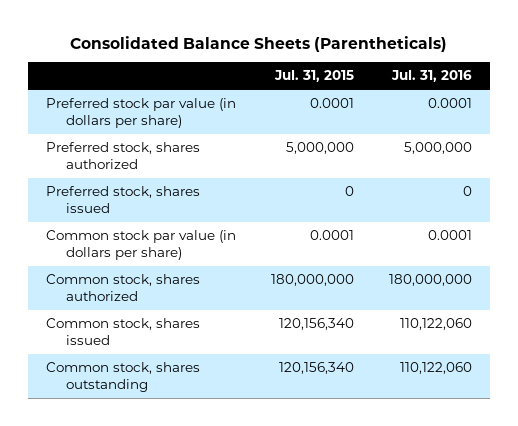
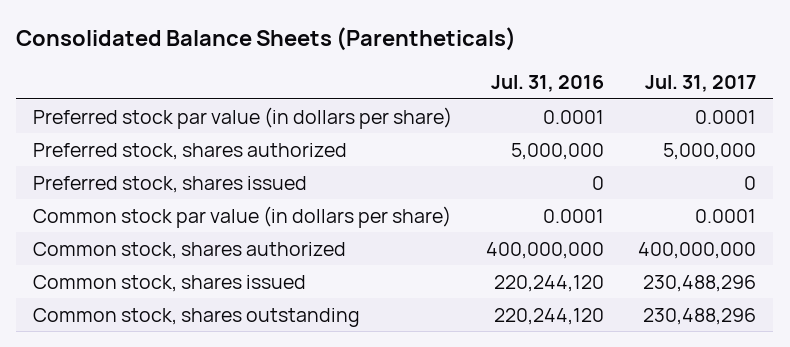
[273,70,354,83] Jul. 31, 2015 -> none
none -> [645,75,757,93] Jul. 31, 2017
[389,274,473,287] 180,000,000 -> [486,241,605,259] 400,000,000
[400,318,473,331] 110,122,060 -> [494,274,605,292] 220,244,120
[400,362,473,375] 110,122,060 -> [494,307,605,325] 220,244,120

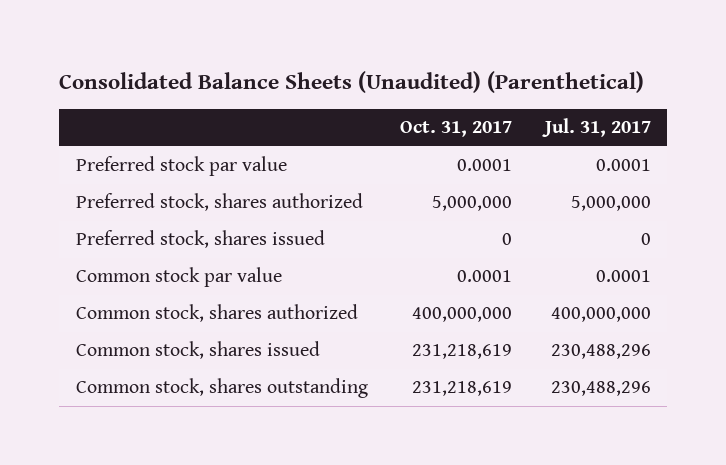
[16,27,517,52] Consolidated Balance Sheets (Parentheticals) -> [59,71,645,94] Consolidated Balance Sheets (Unaudited) (Parenthetical)
[491,75,605,93] Jul. 31, 2016 -> none
none -> [400,121,513,138] Oct. 31, 2017
[33,106,453,129] Preferred stock par value (in dollars per share) -> [75,156,287,177] Preferred stock par value
[33,205,452,228] Common stock par value (in dollars per share) -> [75,267,282,288] Common stock par value

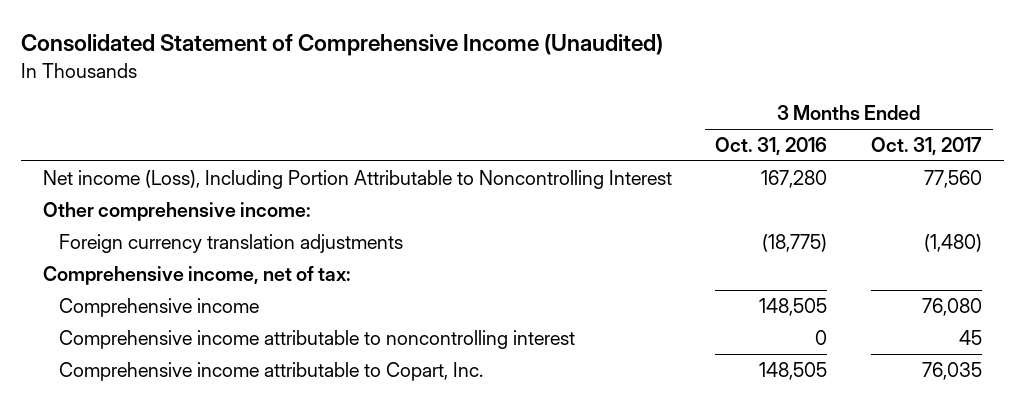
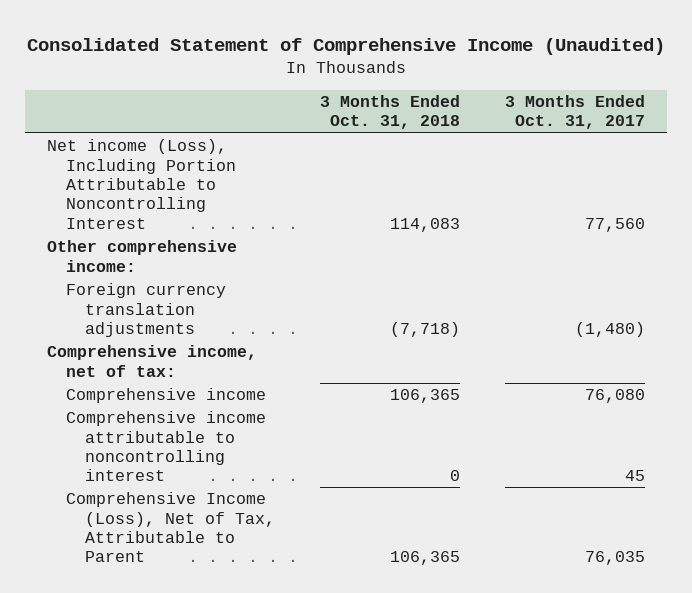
[715,137,828,156] Oct. 31, 2016 -> none
none -> [320,95,461,130] 3 Months Ended Oct. 31, 2018
[58,362,483,382] Comprehensive income attributable to Copart, Inc. -> [66,492,276,563] Comprehensive Income (Loss), Net of Tax, Attributable to Parent

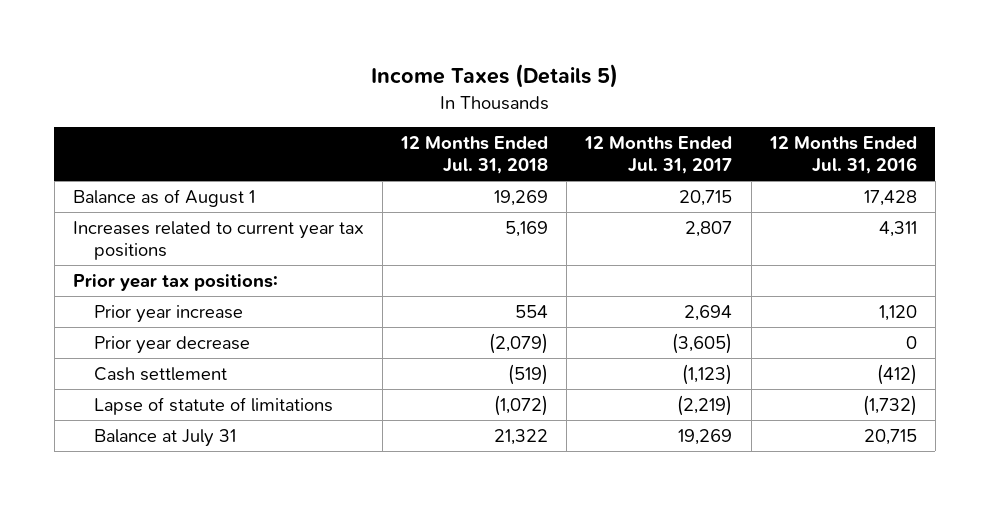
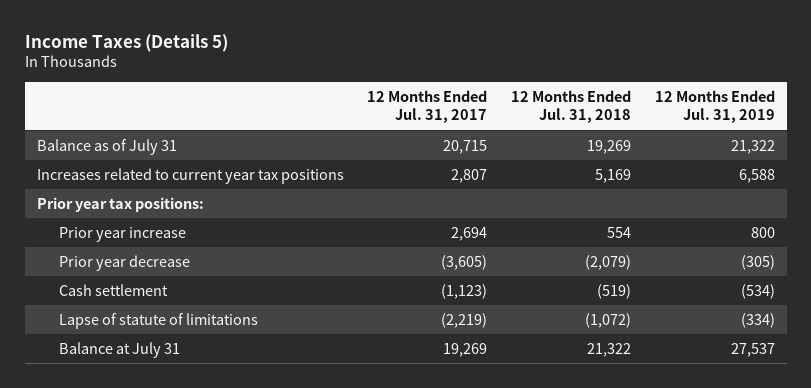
[768,136,917,175] 12 Months Ended Jul. 31, 2016 -> none
none -> [654,89,775,124] 12 Months Ended Jul. 31, 2019
[72,188,255,207] Balance as of August 1 -> [36,138,177,155] Balance as of July 31

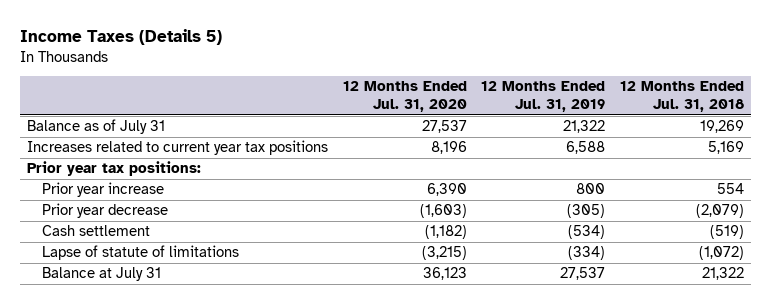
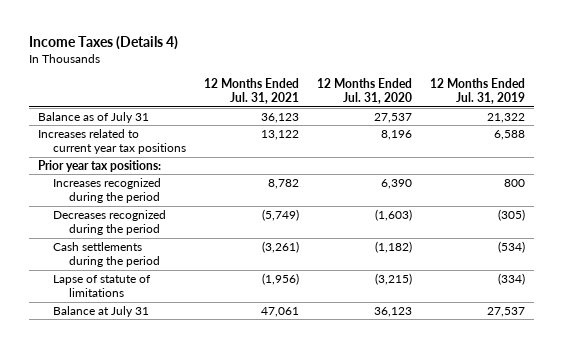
[20,29,223,46] Income Taxes (Details 5) -> [28,36,178,51] Income Taxes (Details 4)
[619,81,744,112] 12 Months Ended Jul. 31, 2018 -> none
none -> [204,77,300,105] 12 Months Ended Jul. 31, 2021
[41,182,164,198] Prior year increase -> [53,177,162,204] Increases recognized during the period
[41,203,168,219] Prior year decrease -> [53,209,167,236] Decreases recognized during the period
[41,225,150,237] Cash settlement -> [53,241,160,268] Cash settlements during the period

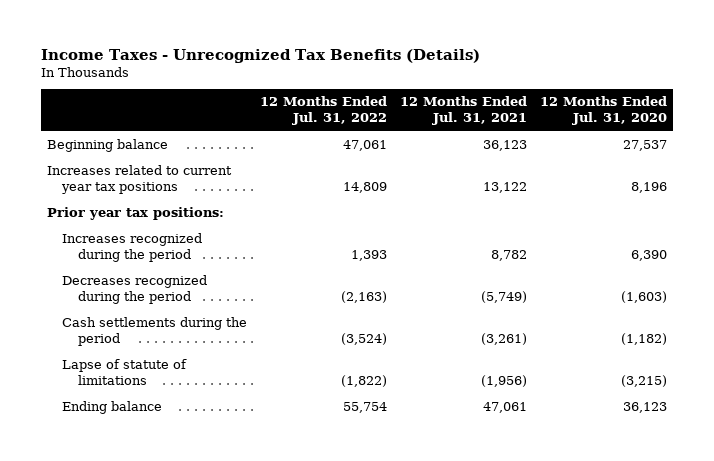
[28,36,178,51] Income Taxes (Details 4) -> [40,48,480,63] Income Taxes - Unrecognized Tax Benefits (Details)
[429,77,525,105] 12 Months Ended Jul. 31, 2019 -> none
none -> [260,96,388,126] 12 Months Ended Jul. 31, 2022
[37,111,149,123] Balance as of July 31 -> [47,139,169,153] Beginning balance
[53,305,150,317] Balance at July 31 -> [62,401,163,415] Ending balance

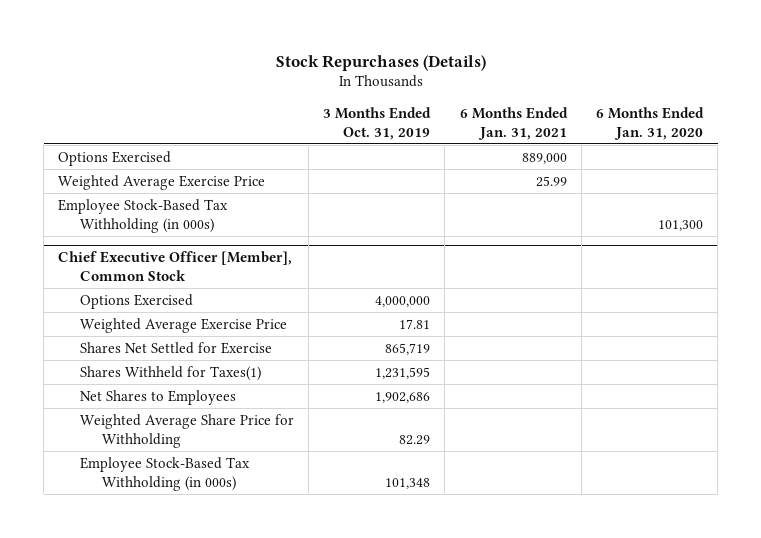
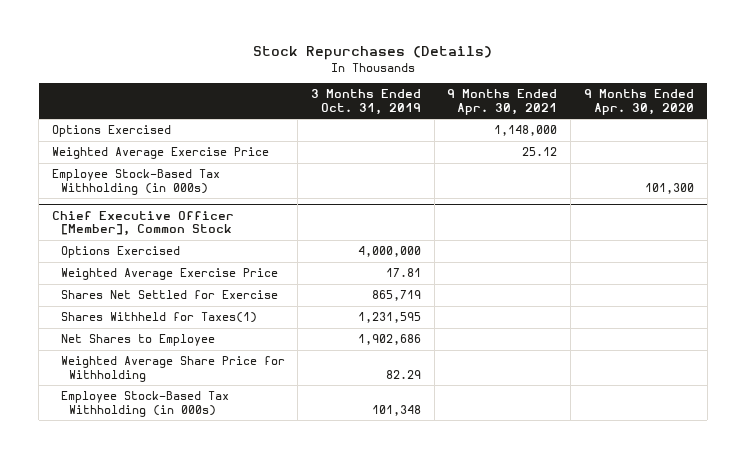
[459,106,568,140] 6 Months Ended Jan. 31, 2021 -> none
[596,106,705,140] 6 Months Ended Jan. 31, 2020 -> none
none -> [447,89,558,115] 9 Months Ended Apr. 30, 2021
none -> [583,89,694,115] 9 Months Ended Apr. 30, 2020
[79,389,236,405] Net Shares to Employees -> [60,334,215,347] Net Shares to Employee

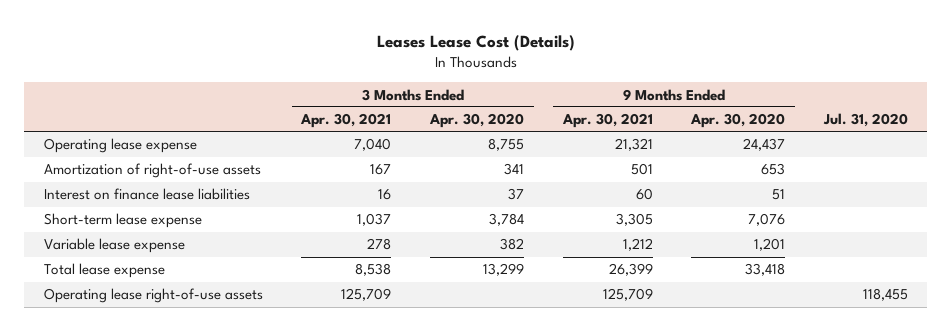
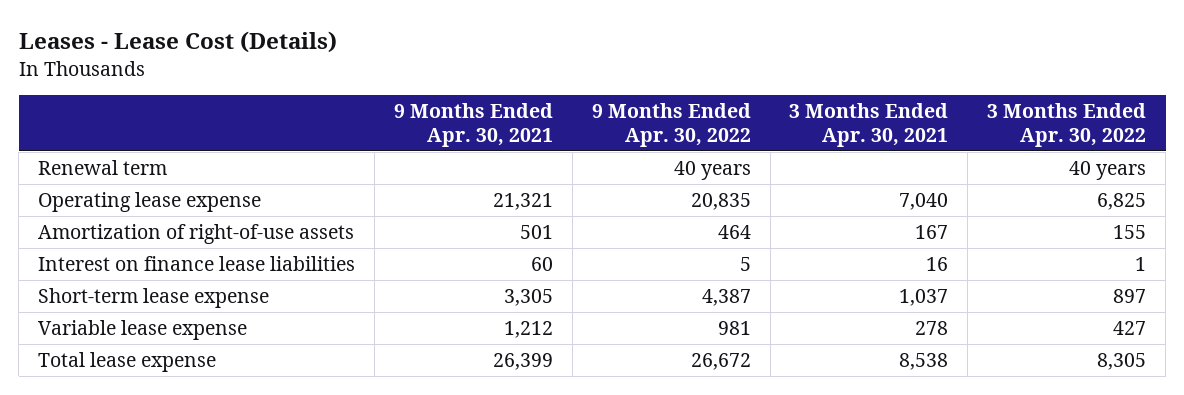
[376,35,575,52] Leases Lease Cost (Details) -> [18,31,337,54] Leases - Lease Cost (Details)
[428,113,524,129] Apr. 30, 2020 -> none
[690,113,786,129] Apr. 30, 2020 -> none
[822,113,908,128] Jul. 31, 2020 -> none
none -> [591,103,751,147] 9 Months Ended Apr. 30, 2022
none -> [987,103,1147,147] 3 Months Ended Apr. 30, 2022
none -> [38,159,168,175] Renewal term
[43,288,263,304] Operating lease right-of-use assets -> none

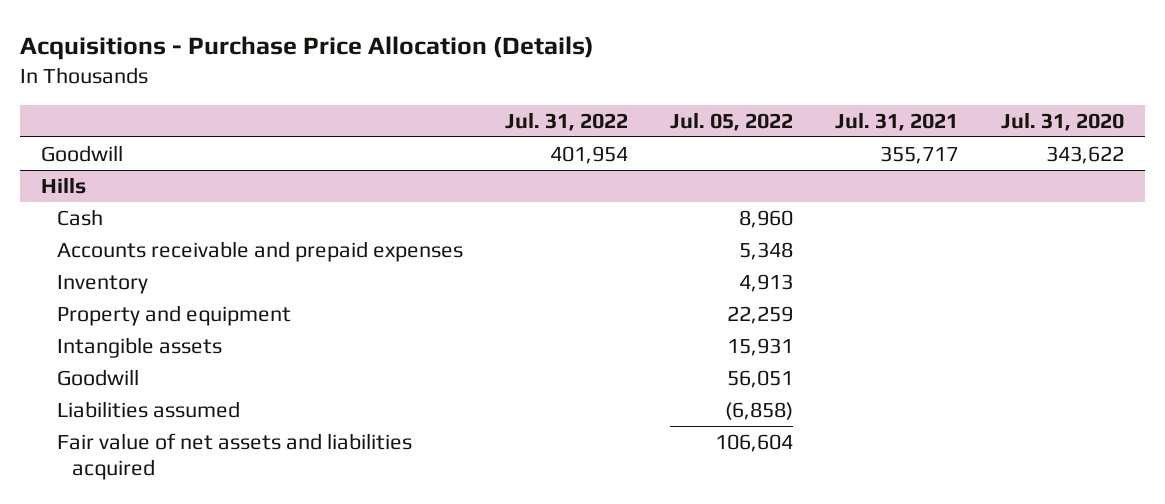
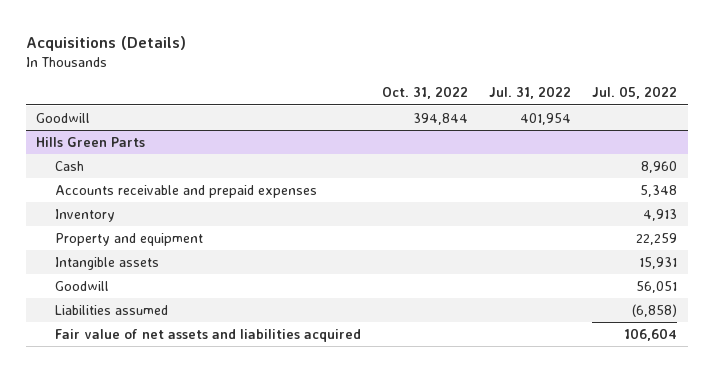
[19,35,594,60] Acquisitions - Purchase Price Allocation (Details) -> [25,35,186,51] Acquisitions (Details)
[835,111,959,131] Jul. 31, 2021 -> none
[1000,111,1124,131] Jul. 31, 2020 -> none
none -> [382,86,469,100] Oct. 31, 2022
[40,177,86,195] Hills -> [36,136,146,147] Hills Green Parts

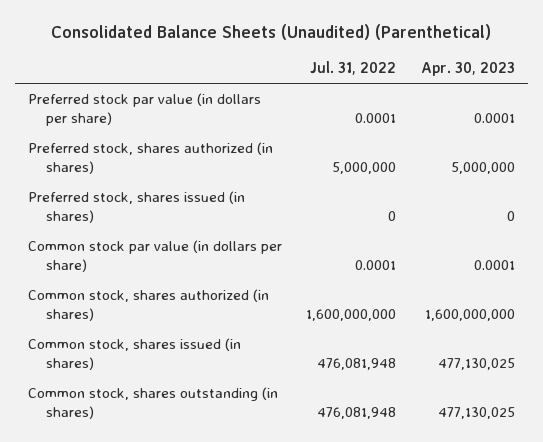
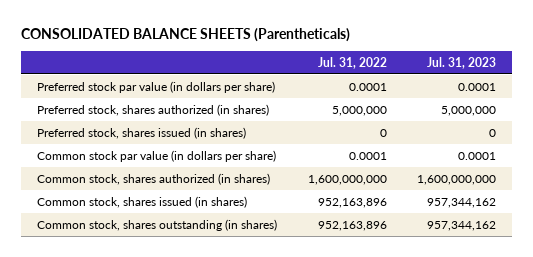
[51,24,492,41] Consolidated Balance Sheets (Unaudited) (Parenthetical) -> [21,28,351,43] CONSOLIDATED BALANCE SHEETS (Parentheticals)
[421,62,516,77] Apr. 30, 2023 -> none
none -> [427,56,497,69] Jul. 31, 2023
[317,357,397,370] 476,081,948 -> [317,197,387,208] 952,163,896
[317,406,397,419] 476,081,948 -> [317,220,387,231] 952,163,896

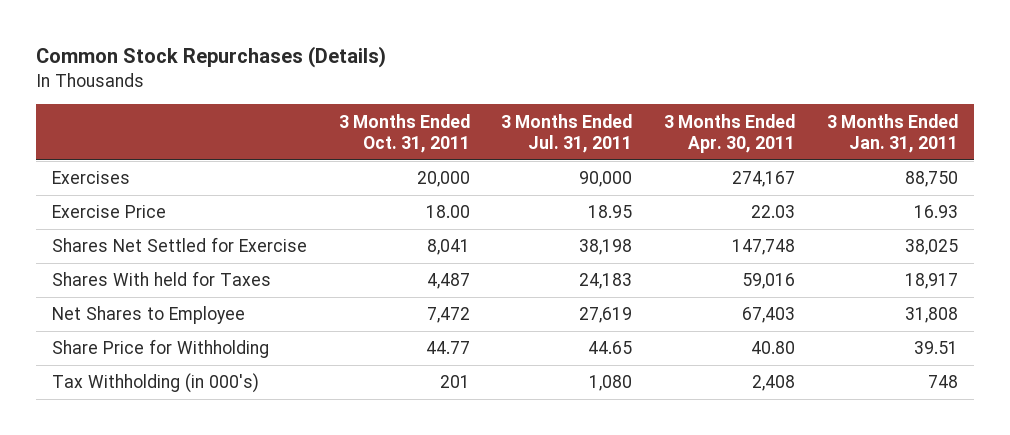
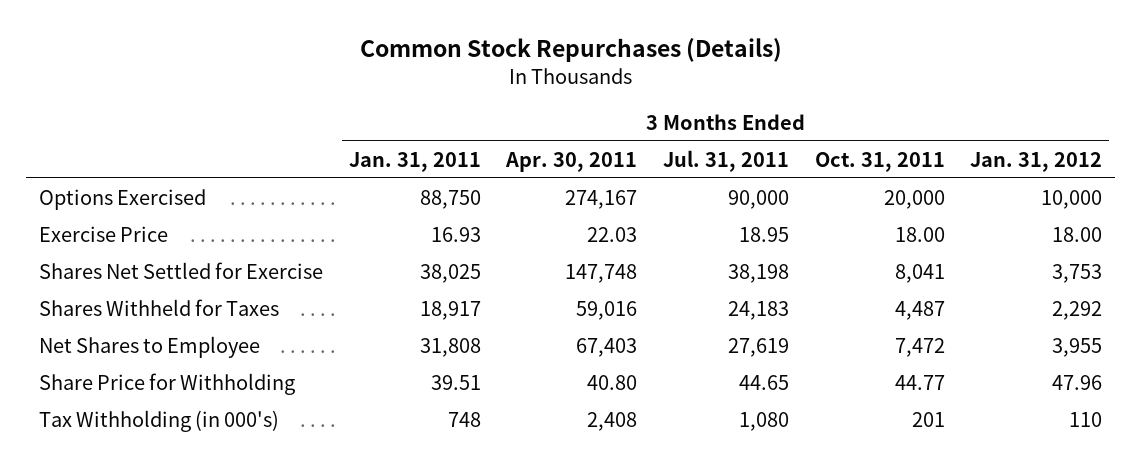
none -> [970,151,1103,172] Jan. 31, 2012
[51,171,130,185] Exercises -> [39,188,207,210] Options Exercised
[51,271,271,287] Shares With held for Taxes -> [39,298,280,316] Shares Withheld for Taxes

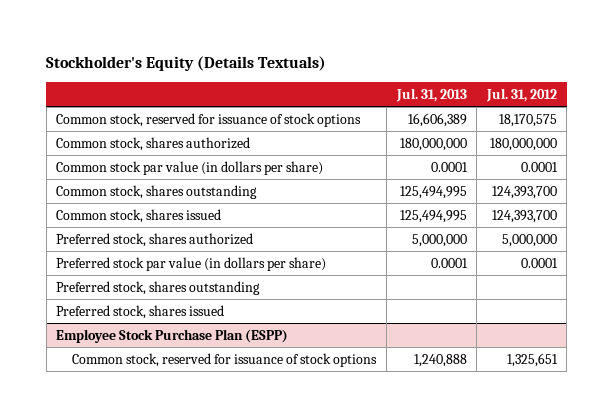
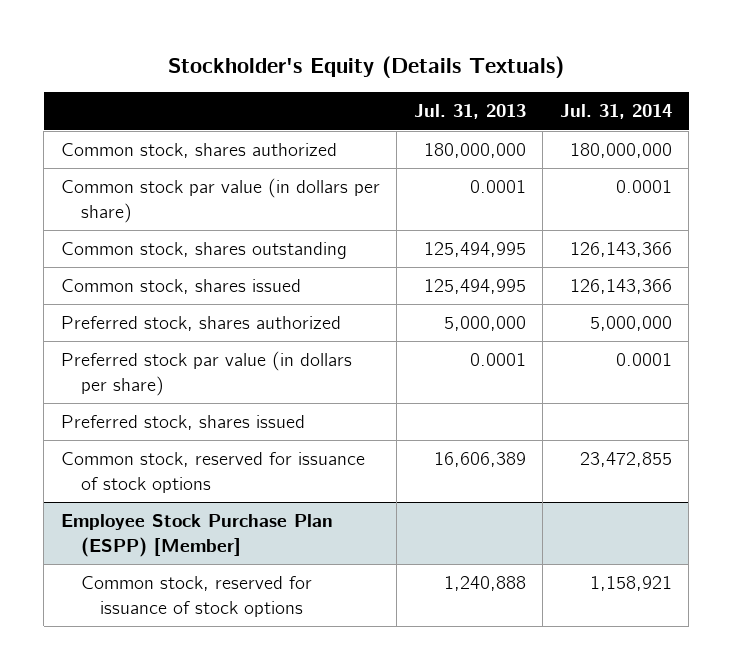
[485,88,557,103] Jul. 31, 2012 -> none
none -> [559,104,672,120] Jul. 31, 2014
[56,280,261,295] Preferred stock, shares outstanding -> none
[56,112,362,127] Common stock, reserved for issuance of stock options -> [60,452,365,493] Common stock, reserved for issuance of stock options
[56,328,289,343] Employee Stock Purchase Plan (ESPP) -> [60,514,333,557] Employee Stock Purchase Plan (ESPP) [Member]

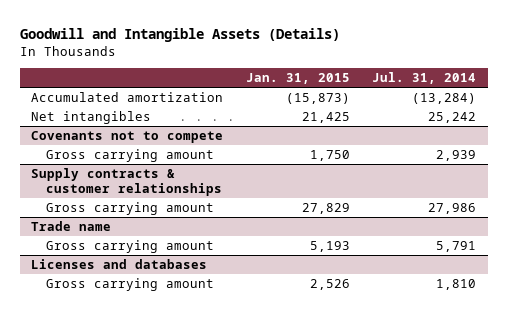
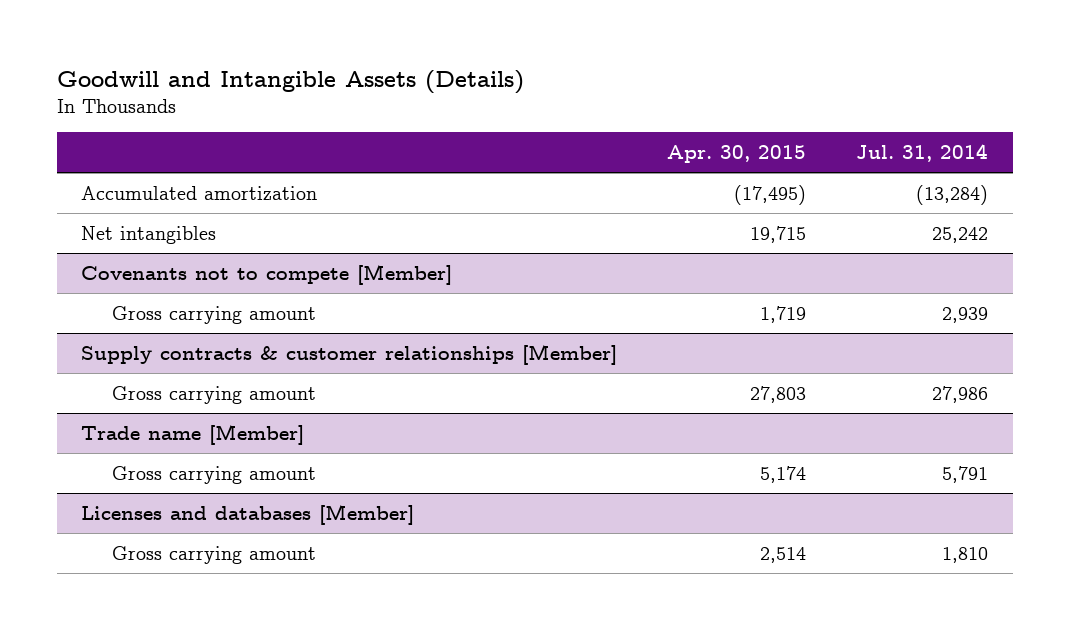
[245,73,350,85] Jan. 31, 2015 -> none
none -> [667,145,807,164] Apr. 30, 2015
[31,130,224,143] Covenants not to compete -> [81,263,453,285] Covenants not to compete [Member]
[31,167,223,197] Supply contracts & customer relationships -> [81,343,618,365] Supply contracts & customer relationships [Member]
[31,220,112,231] Trade name -> [81,423,305,445] Trade name [Member]
[31,258,208,269] Licenses and databases -> [81,503,415,525] Licenses and databases [Member]

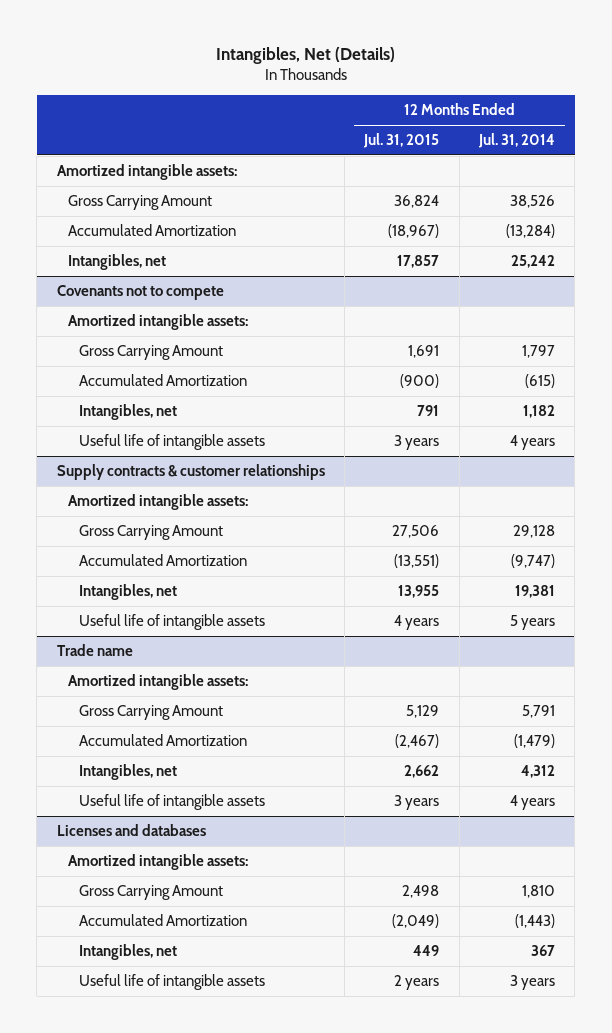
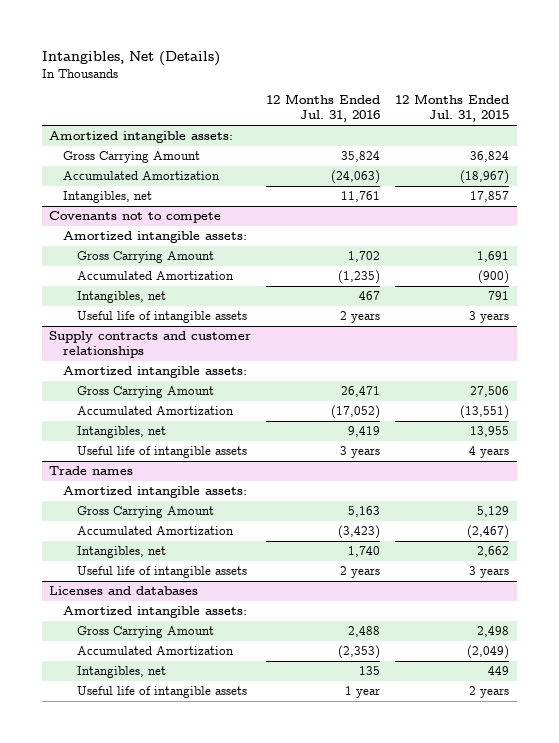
[478,133,556,149] Jul. 31, 2014 -> none
none -> [266,94,381,123] 12 Months Ended Jul. 31, 2016
[56,464,325,481] Supply contracts & customer relationships -> [49,331,252,359] Supply contracts and customer relationships
[56,644,133,657] Trade name -> [49,466,134,476] Trade names

